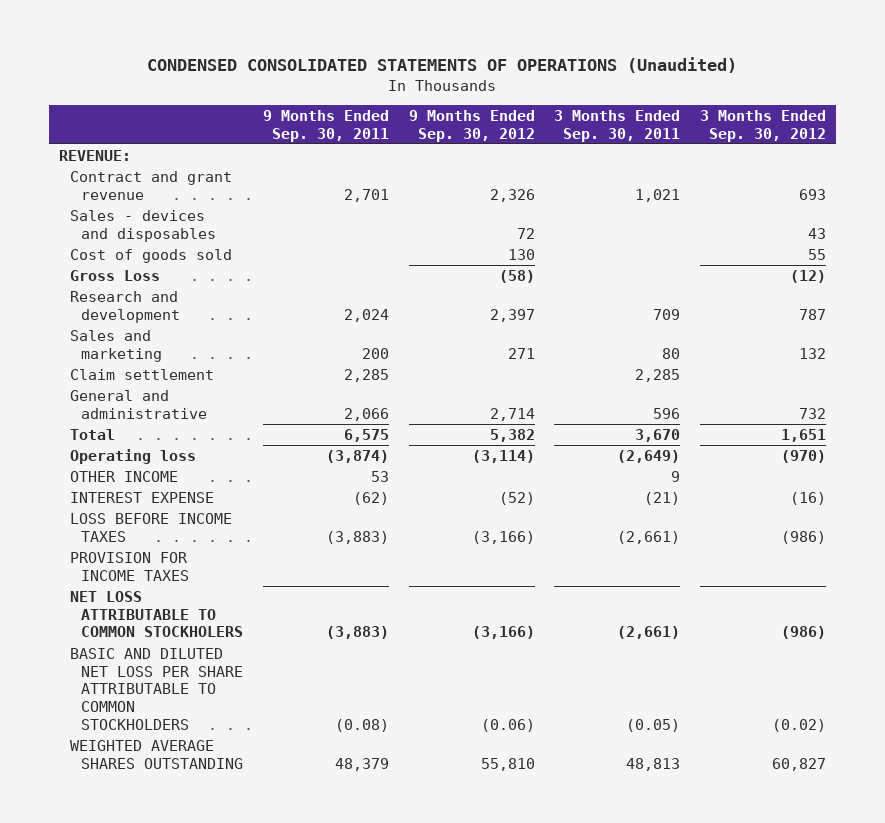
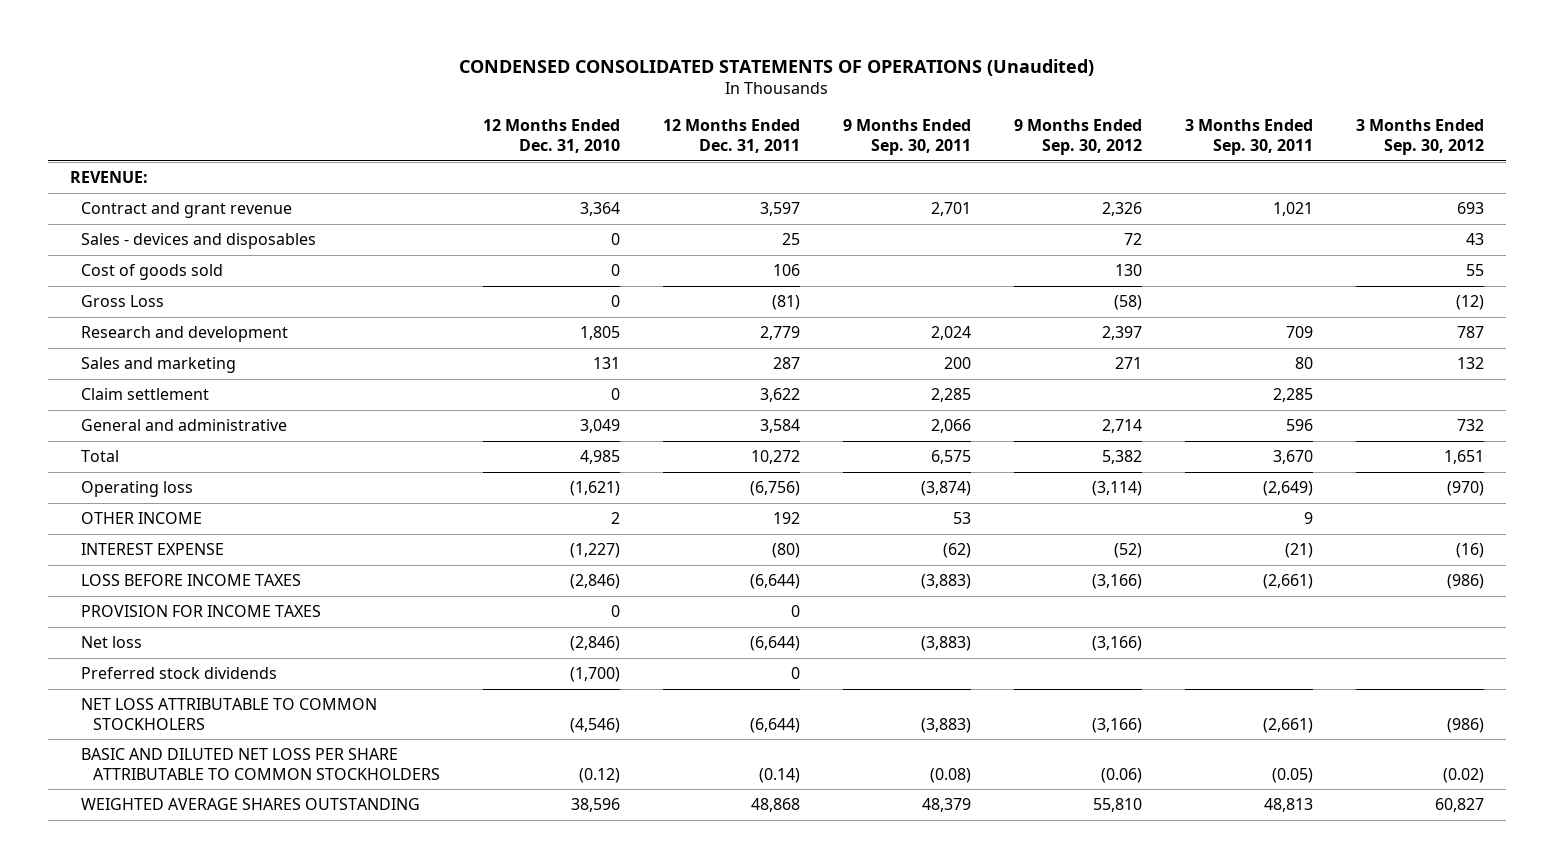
none -> [482,119,620,153] 12 Months Ended Dec. 31, 2010
none -> [662,119,800,153] 12 Months Ended Dec. 31, 2011
none -> [81,636,143,649] Net loss
none -> [81,667,278,680] Preferred stock dividends

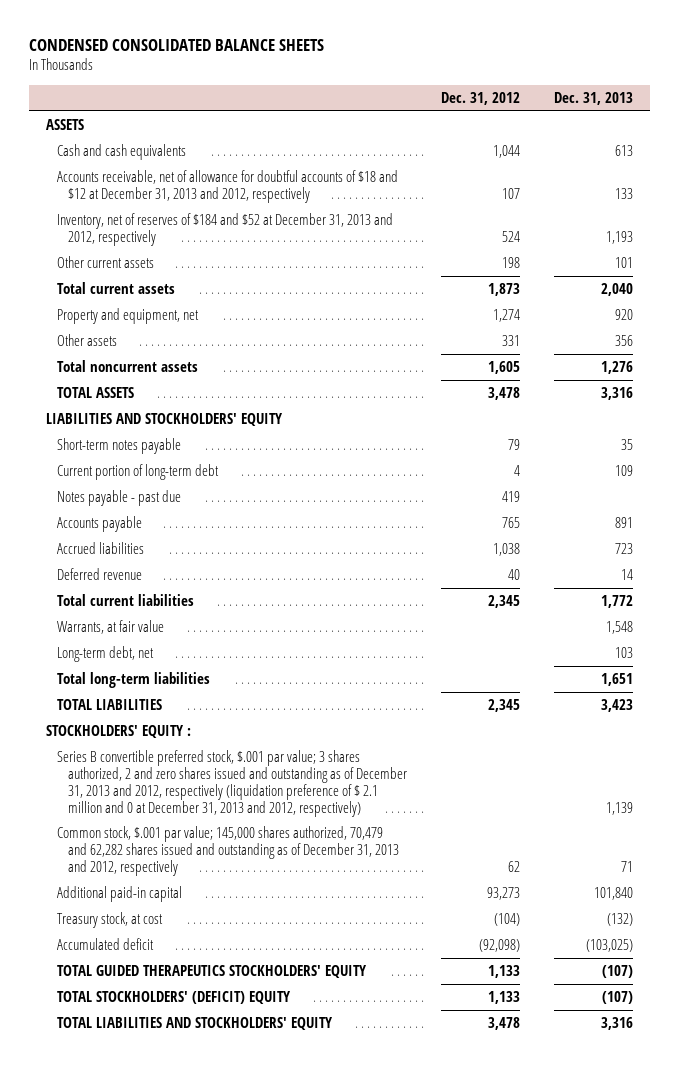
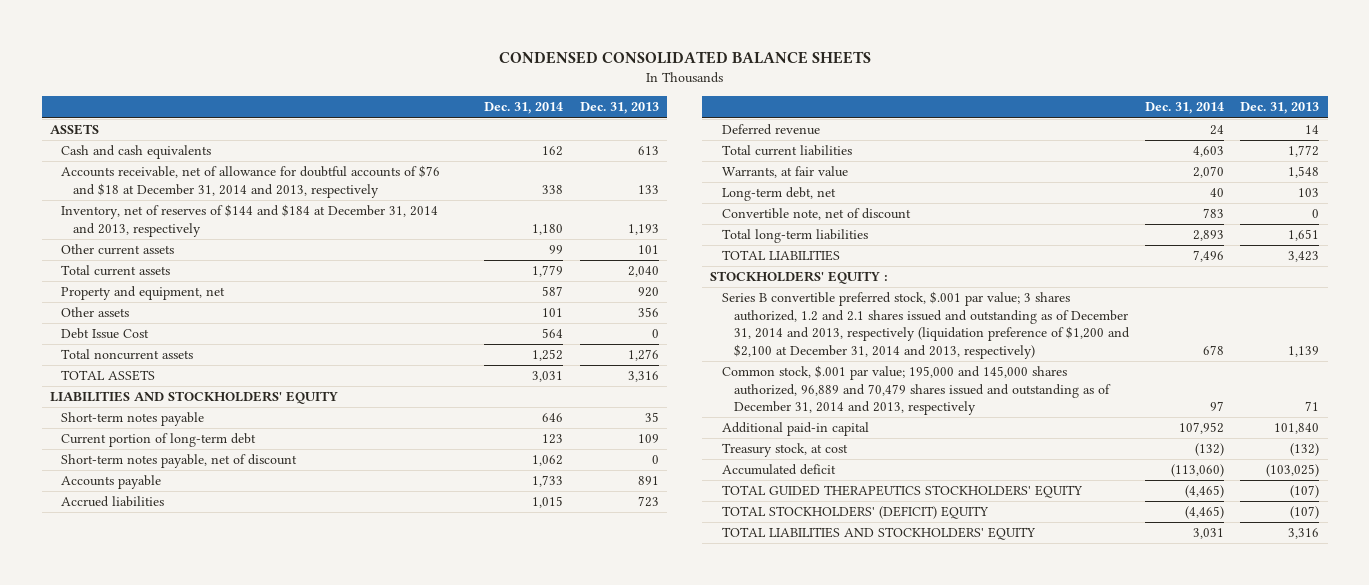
[440,91,520,105] Dec. 31, 2012 -> none
none -> [484,102,564,115] Dec. 31, 2014
[56,170,398,203] Accounts receivable, net of allowance for doubtful accounts of $18 and $12 at December 31, 2013 and 2012, respectively -> [61,165,441,198] Accounts receivable, net of allowance for doubtful accounts of $76 and $18 at December 31, 2014 and 2013, respectively
[56,213,393,246] Inventory, net of reserves of $184 and $52 at December 31, 2013 and 2012, respectively -> [61,204,439,237] Inventory, net of reserves of $144 and $184 at December 31, 2014 and 2013, respectively
none -> [61,328,150,340] Debt Issue Cost
[56,490,181,507] Notes payable - past due -> none
none -> [61,454,298,469] Short-term notes payable, net of discount
none -> [721,208,911,221] Convertible note, net of discount
[56,750,408,817] Series B convertible preferred stock, $.001 par value; 3 shares authorized, 2 and zero shares issued and outstanding as of December 31, 2013 and 2012, respectively (liquidation preference of $ 2.1 million and 0 at December 31, 2013 and 2012, respectively) -> [721,291,1130,359] Series B convertible preferred stock, $.001 par value; 3 shares authorized, 1.2 and 2.1 shares issued and outstanding as of December 31, 2014 and 2013, respectively (liquidation preference of $1,200 and $2,100 at December 31, 2014 and 2013, respectively)
[56,826,400,876] Common stock, $.001 par value; 145,000 shares authorized, 70,479 and 62,282 shares issued and outstanding as of December 31, 2013 and 2012, respectively -> [721,365,1111,416] Common stock, $.001 par value; 195,000 and 145,000 shares authorized, 96,889 and 70,479 shares issued and outstanding as of December 31, 2014 and 2013, respectively

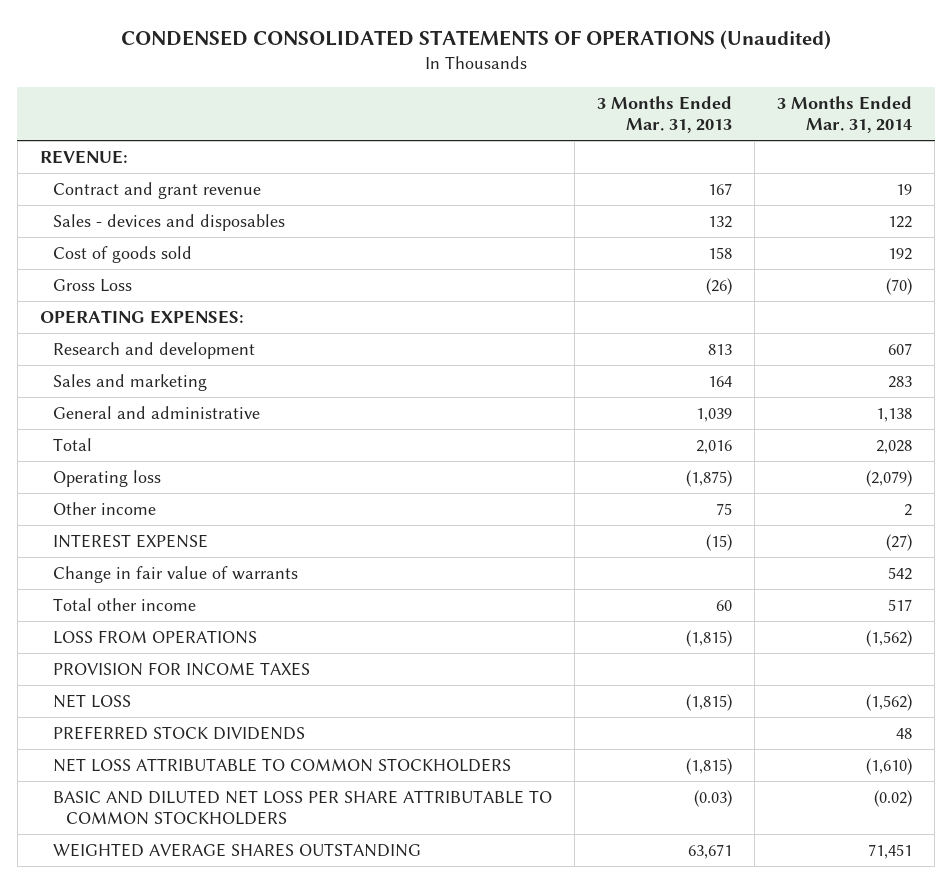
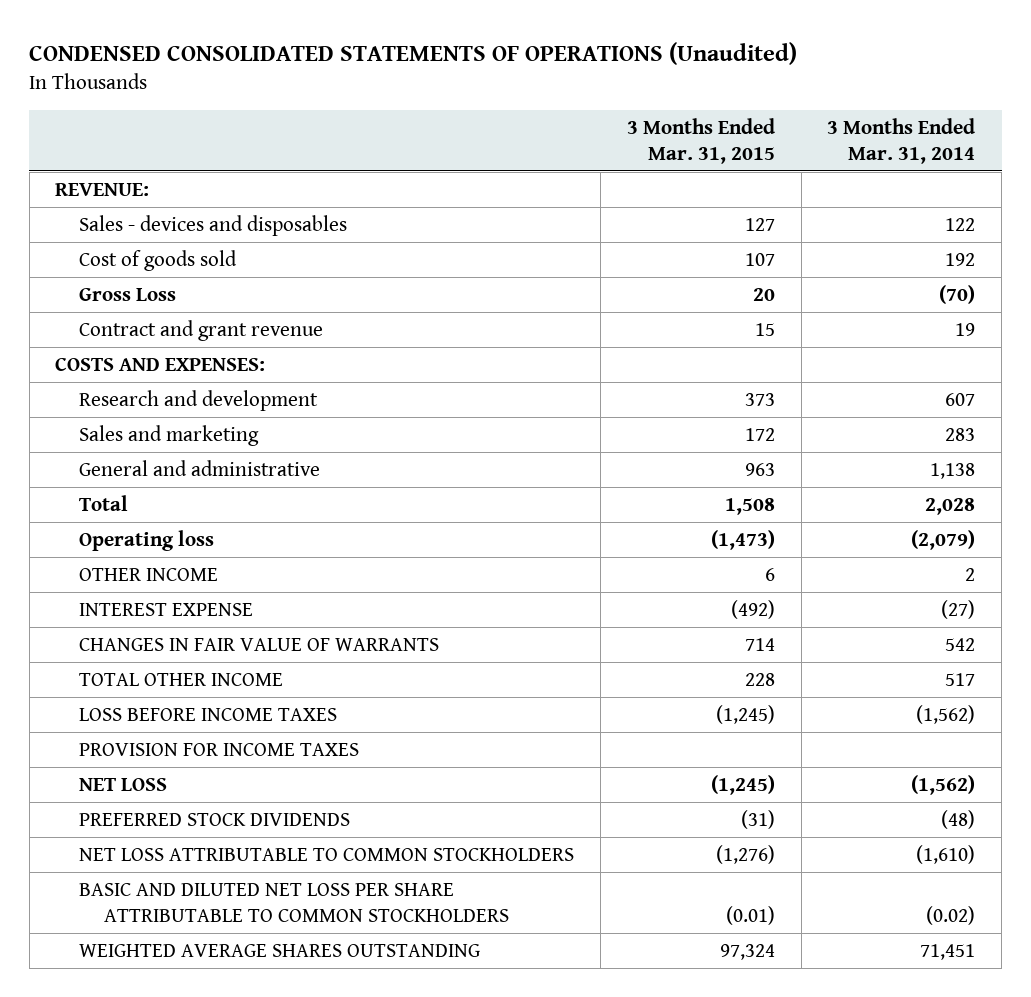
[597,96,733,134] 3 Months Ended Mar. 31, 2013 -> none
none -> [626,117,775,164] 3 Months Ended Mar. 31, 2015
[52,181,261,199] Contract and grant revenue -> [79,320,324,342] Contract and grant revenue
[39,309,244,324] OPERATING EXPENSES: -> [55,358,266,372] COSTS AND EXPENSES:
[52,501,156,515] Other income -> [79,568,219,582] OTHER INCOME
[52,565,298,583] Change in fair value of warrants -> [79,638,440,652] CHANGES IN FAIR VALUE OF WARRANTS
[52,597,196,611] Total other income -> [79,673,284,687] TOTAL OTHER INCOME
[52,629,257,644] LOSS FROM OPERATIONS -> [79,708,338,722] LOSS BEFORE INCOME TAXES
[896,727,913,739] 48 -> [941,810,976,830] (48)

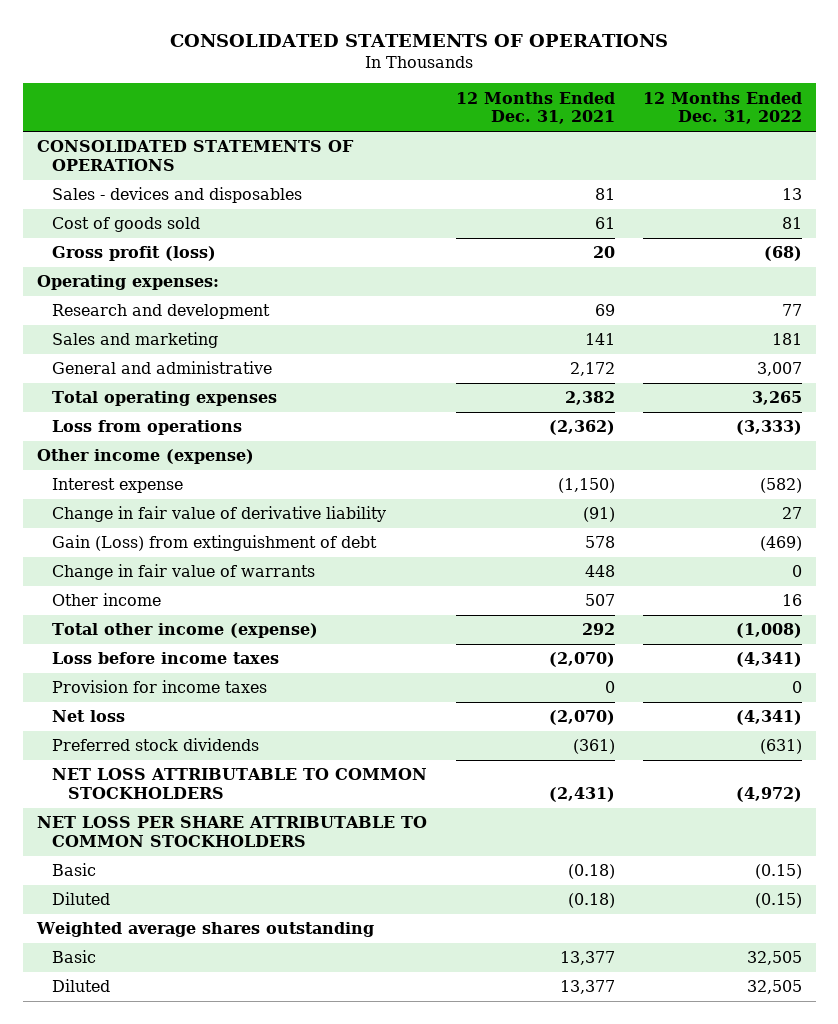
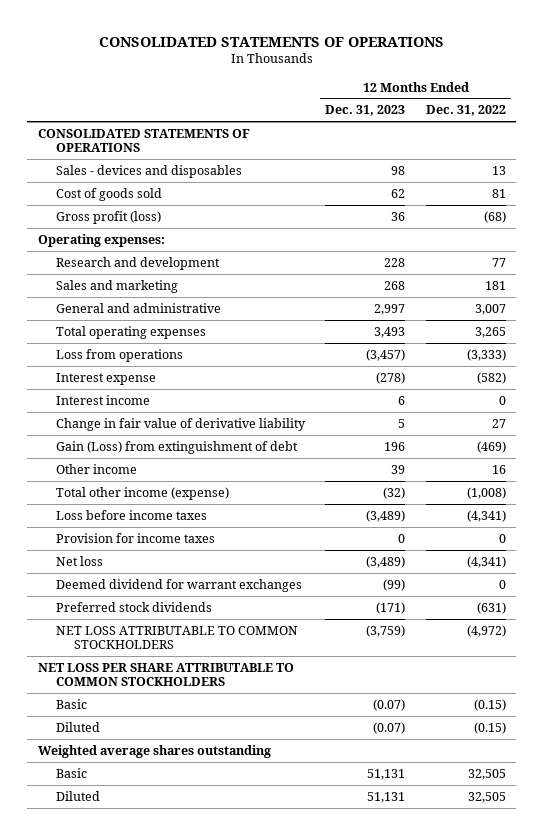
[455,91,615,125] 12 Months Ended Dec. 31, 2021 -> none
none -> [325,105,406,117] Dec. 31, 2023
[36,449,254,465] Other income (expense) -> none
none -> [55,394,150,405] Interest income
[52,564,316,581] Change in fair value of warrants -> none
none -> [55,578,302,592] Deemed dividend for warrant exchanges

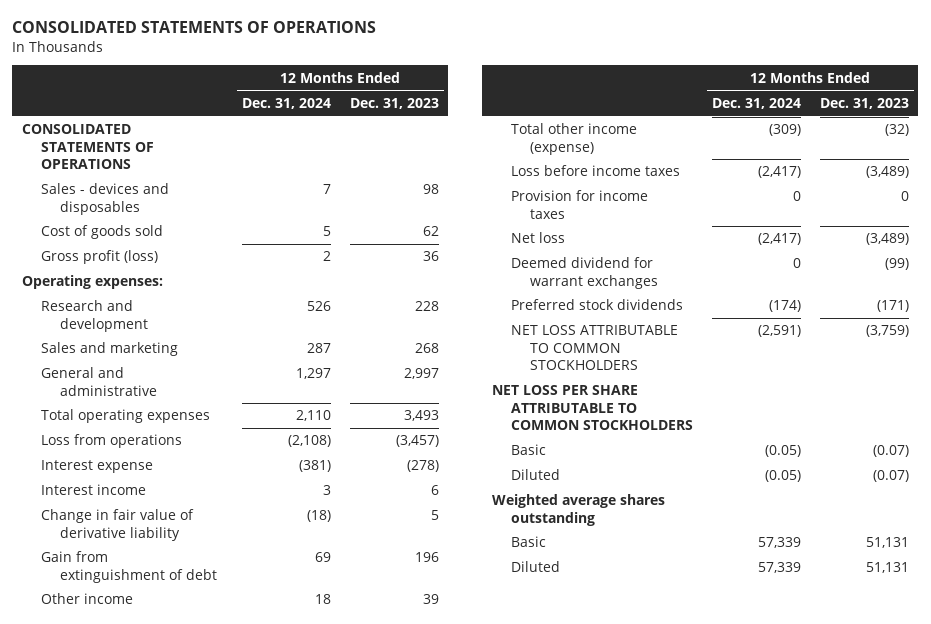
[426,105,507,117] Dec. 31, 2022 -> none
none -> [241,97,331,109] Dec. 31, 2024
[55,440,298,454] Gain (Loss) from extinguishment of debt -> [40,551,217,583] Gain from extinguishment of debt

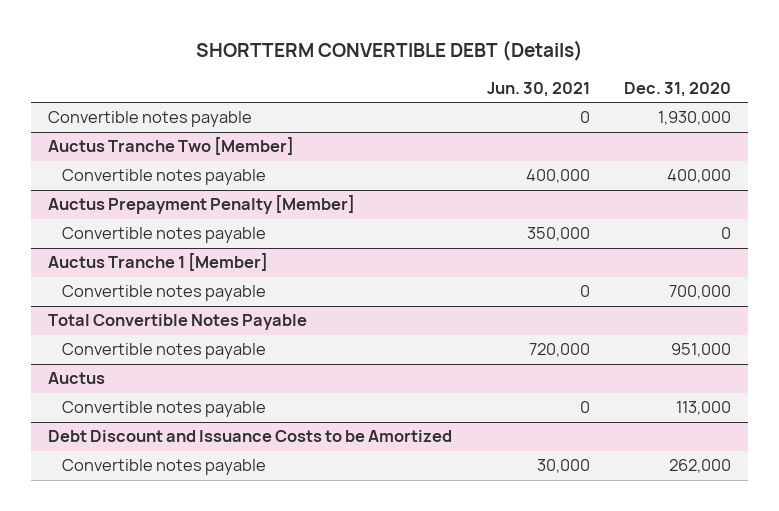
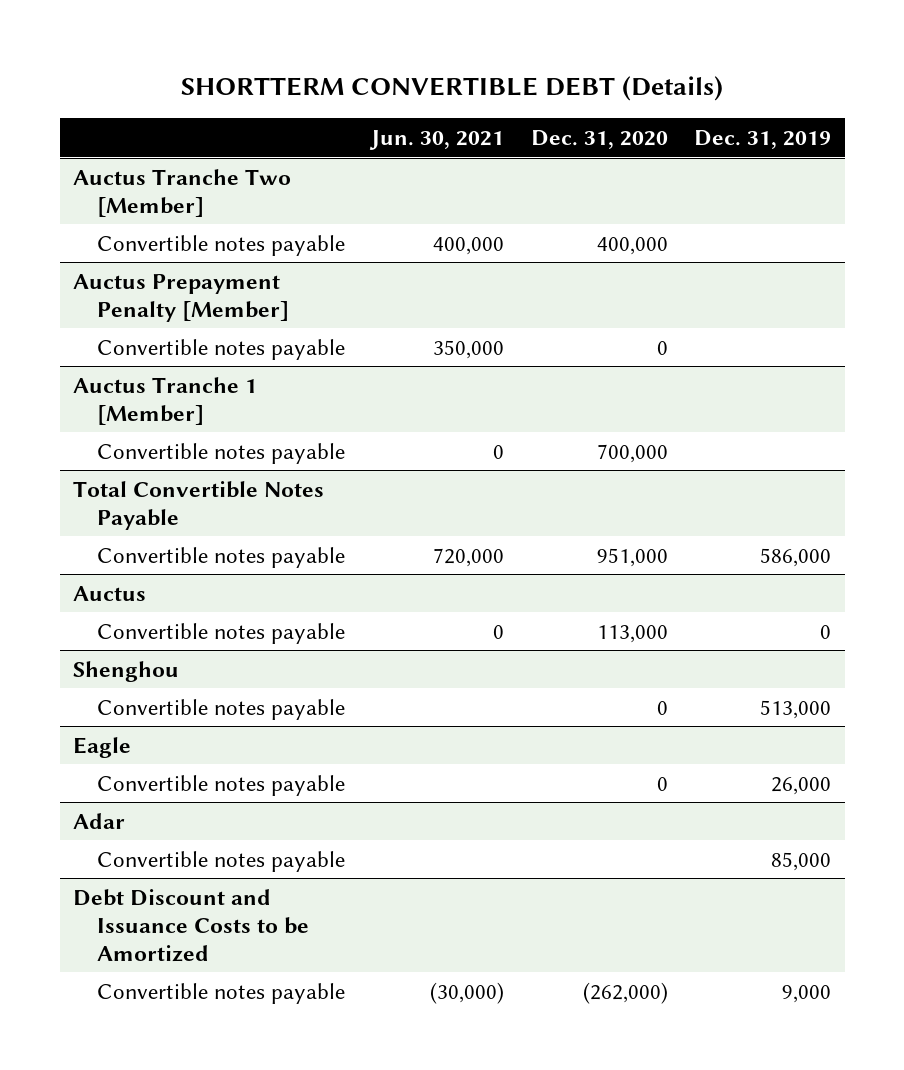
none -> [694,129,832,149] Dec. 31, 2019
[48,111,253,128] Convertible notes payable -> none
none -> [72,660,179,682] Shenghou
none -> [96,698,345,720] Convertible notes payable
none -> [72,736,131,758] Eagle
none -> [96,774,345,796] Convertible notes payable
none -> [72,812,125,829] Adar
none -> [96,850,345,872] Convertible notes payable
[536,459,590,474] 30,000 -> [430,981,505,1004] (30,000)
[668,459,731,474] 262,000 -> [582,981,668,1004] (262,000)

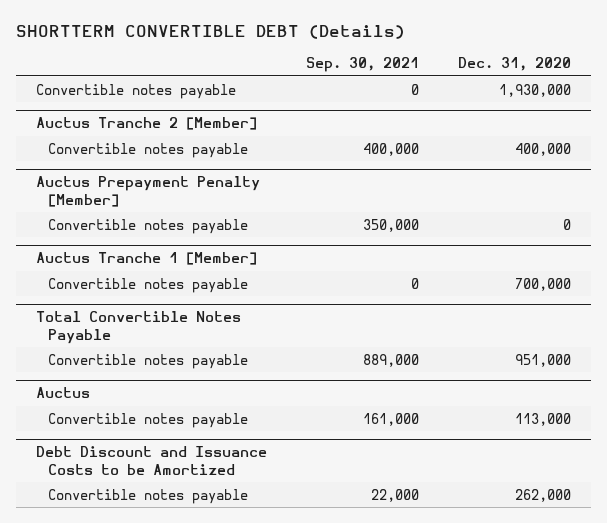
[369,129,505,150] Jun. 30, 2021 -> none
[694,129,832,149] Dec. 31, 2019 -> none
none -> [305,57,419,73] Sep. 30, 2021
none -> [35,83,236,99] Convertible notes payable
[72,168,291,217] Auctus Tranche Two [Member] -> [35,117,257,131] Auctus Tranche 2 [Member]
[72,660,179,682] Shenghou -> none
[96,698,345,720] Convertible notes payable -> none
[72,736,131,758] Eagle -> none
[96,774,345,796] Convertible notes payable -> none
[72,812,125,829] Adar -> none
[96,850,345,872] Convertible notes payable -> none
[582,981,668,1004] (262,000) -> [515,488,572,502] 262,000

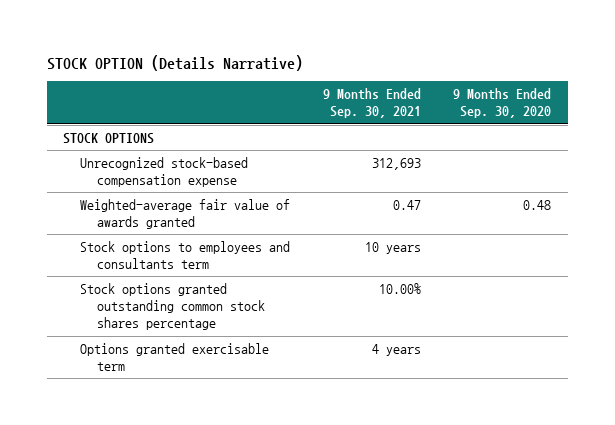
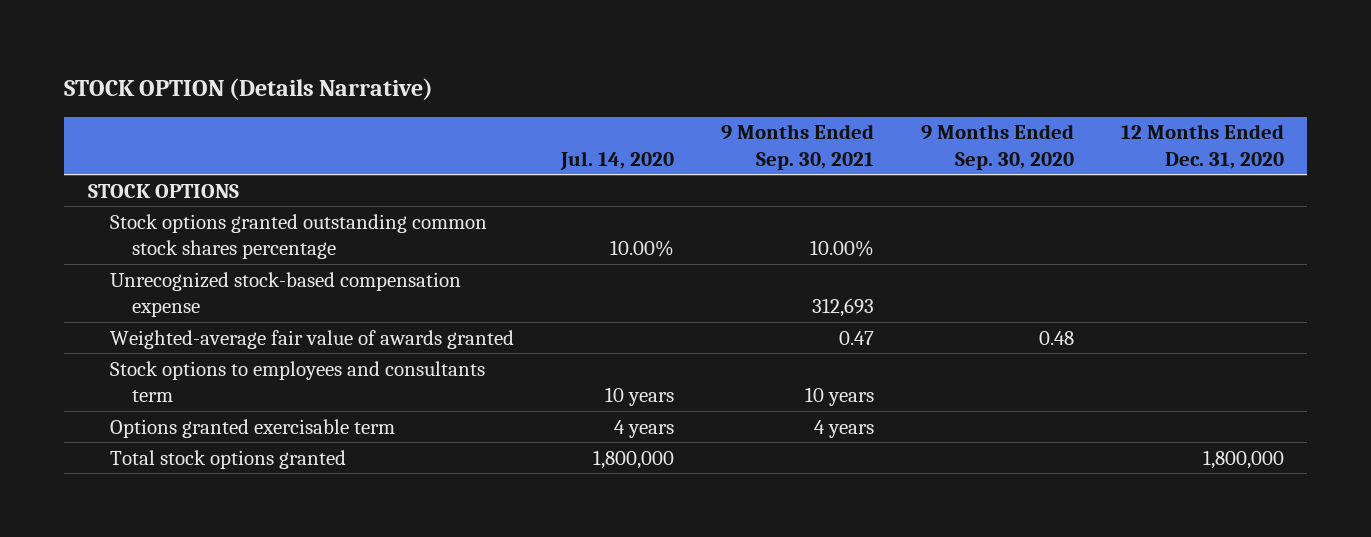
none -> [559,150,674,170] Jul. 14, 2020
none -> [1120,124,1284,169] 12 Months Ended Dec. 31, 2020
[80,282,265,331] Stock options granted outstanding common stock shares percentage -> [109,213,487,259] Stock options granted outstanding common stock shares percentage
none -> [109,449,346,469] Total stock options granted

